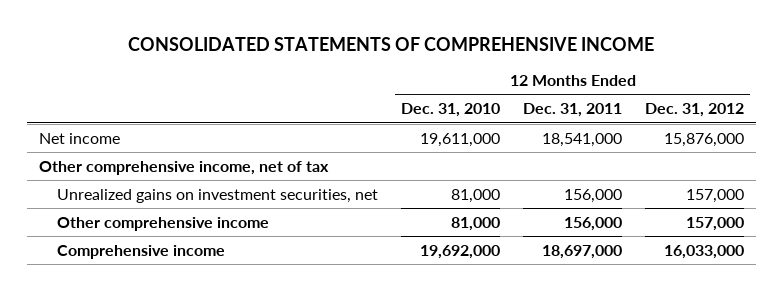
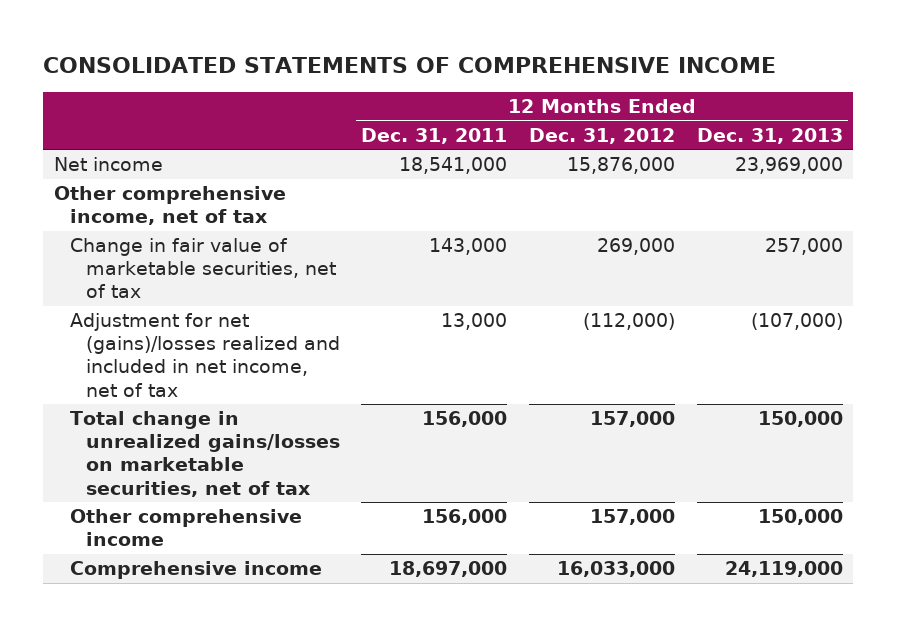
[401,103,501,118] Dec. 31, 2010 -> none
none -> [696,127,843,144] Dec. 31, 2013
none -> [69,238,336,299] Change in fair value of marketable securities, net of tax
none -> [69,313,340,397] Adjustment for net (gains)/losses realized and included in net income, net of tax
[56,188,378,203] Unrealized gains on investment securities, net -> [69,411,340,497] Total change in unrealized gains/losses on marketable securities, net of tax

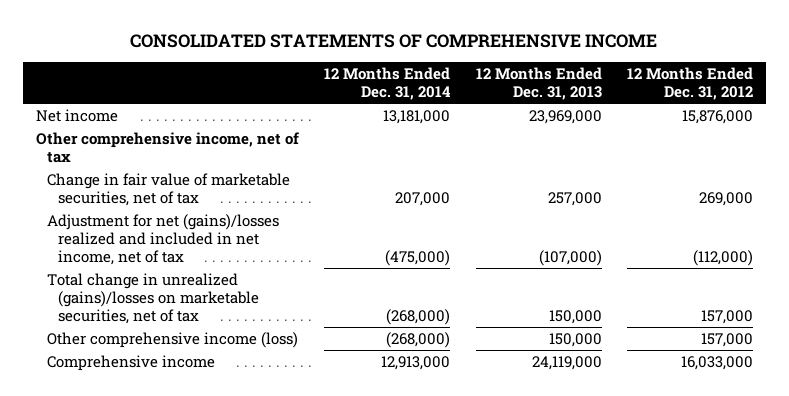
[361,127,508,144] Dec. 31, 2011 -> none
none -> [324,67,452,100] 12 Months Ended Dec. 31, 2014
[69,411,340,497] Total change in unrealized gains/losses on marketable securities, net of tax -> [47,273,260,324] Total change in unrealized (gains)/losses on marketable securities, net of tax
[69,509,302,547] Other comprehensive income -> [47,332,299,349] Other comprehensive income (loss)

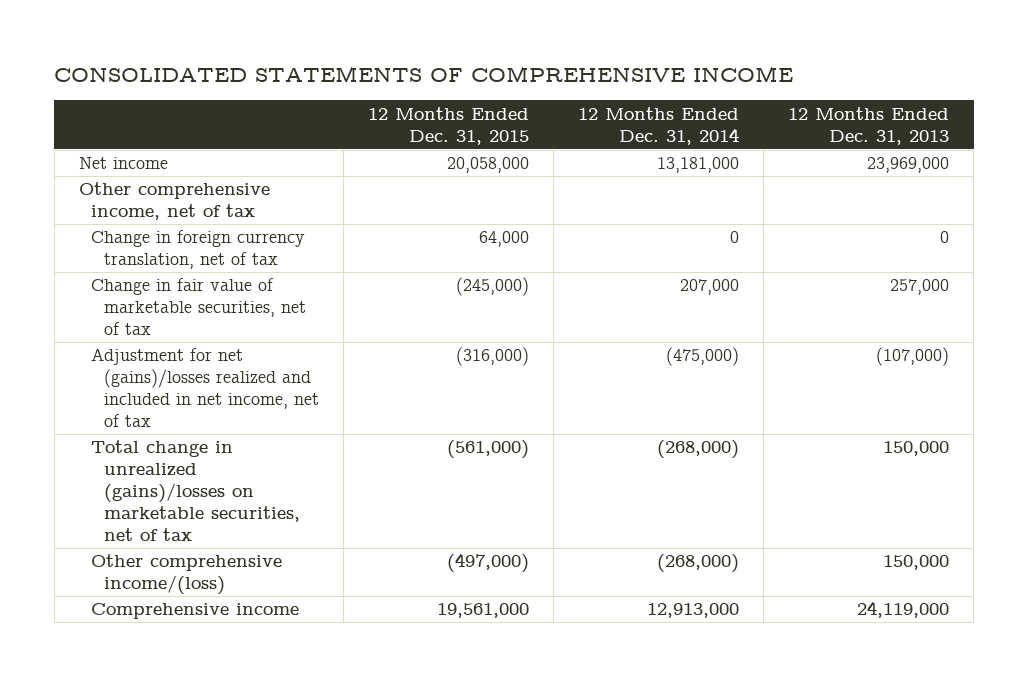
[626,67,753,100] 12 Months Ended Dec. 31, 2012 -> none
none -> [368,106,530,145] 12 Months Ended Dec. 31, 2015
none -> [91,230,306,270] Change in foreign currency translation, net of tax
[47,332,299,349] Other comprehensive income (loss) -> [91,554,283,596] Other comprehensive income/(loss)

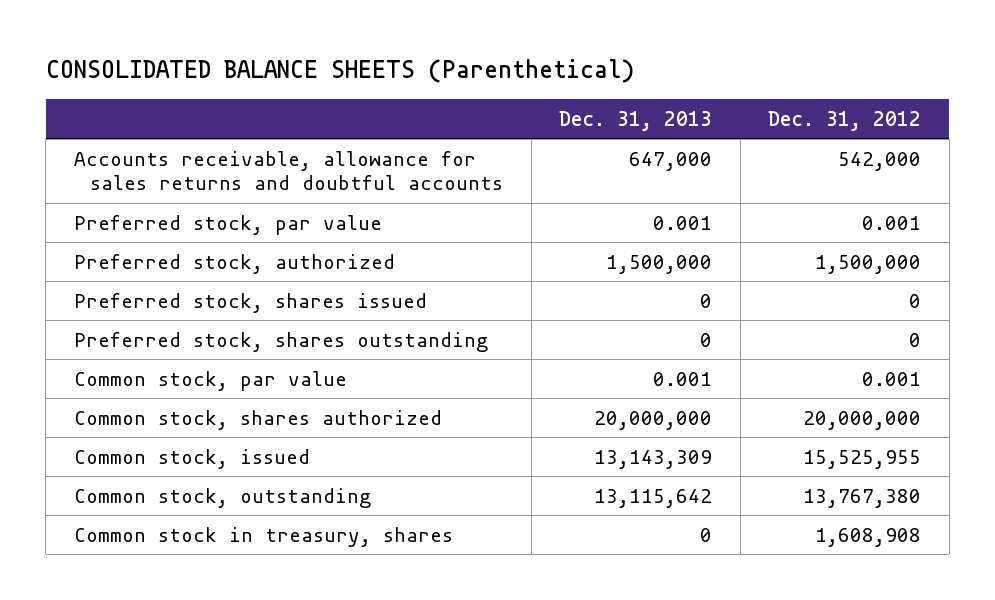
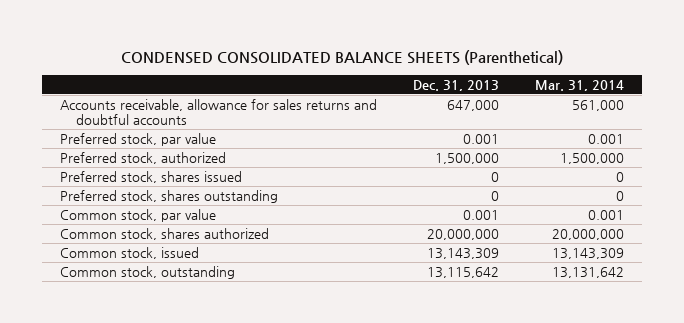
[45,59,634,84] CONSOLIDATED BALANCE SHEETS (Parenthetical) -> [120,49,563,65] CONDENSED CONSOLIDATED BALANCE SHEETS (Parenthetical)
[768,110,922,131] Dec. 31, 2012 -> none
none -> [534,79,624,91] Mar. 31, 2014
[73,526,453,547] Common stock in treasury, shares -> none

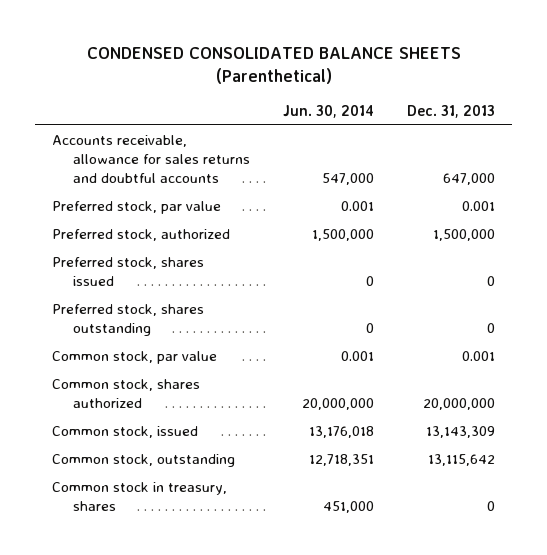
[534,79,624,91] Mar. 31, 2014 -> none
none -> [283,104,375,118] Jun. 30, 2014
none -> [52,482,228,512] Common stock in treasury, shares

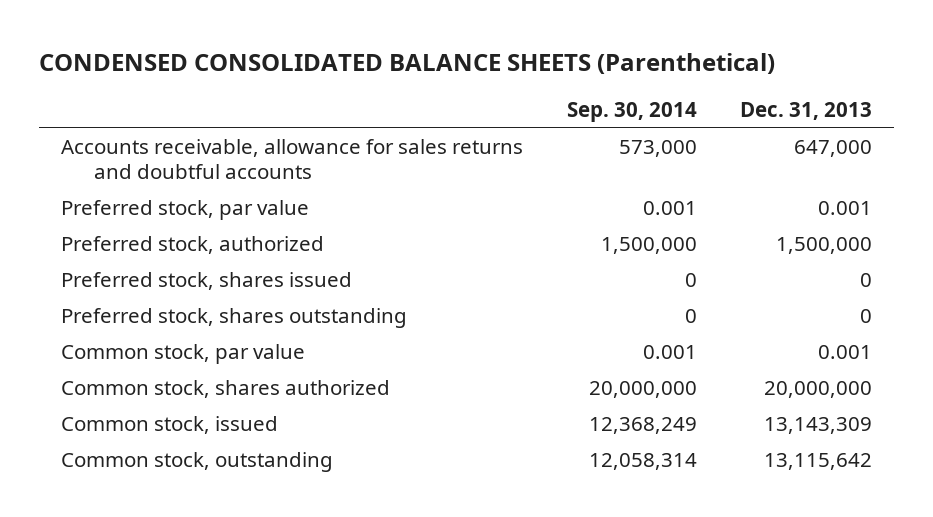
[283,104,375,118] Jun. 30, 2014 -> none
none -> [566,102,697,123] Sep. 30, 2014
[52,482,228,512] Common stock in treasury, shares -> none

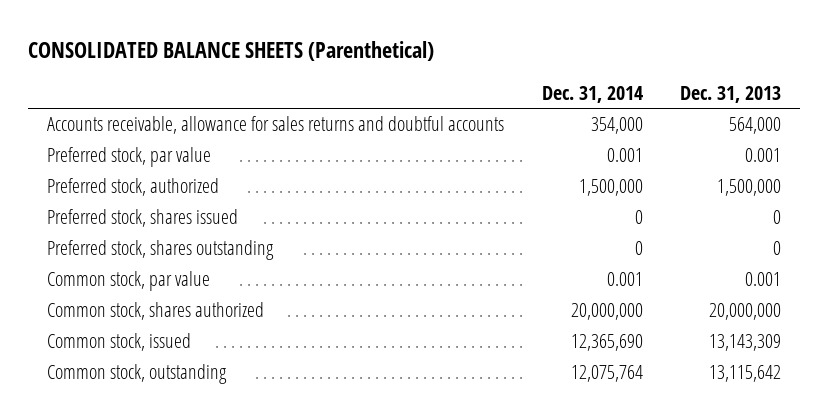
[38,53,775,75] CONDENSED CONSOLIDATED BALANCE SHEETS (Parenthetical) -> [28,41,435,62] CONSOLIDATED BALANCE SHEETS (Parenthetical)
[566,102,697,123] Sep. 30, 2014 -> none
none -> [541,85,643,103] Dec. 31, 2014
[794,140,873,158] 647,000 -> [729,117,782,135] 564,000

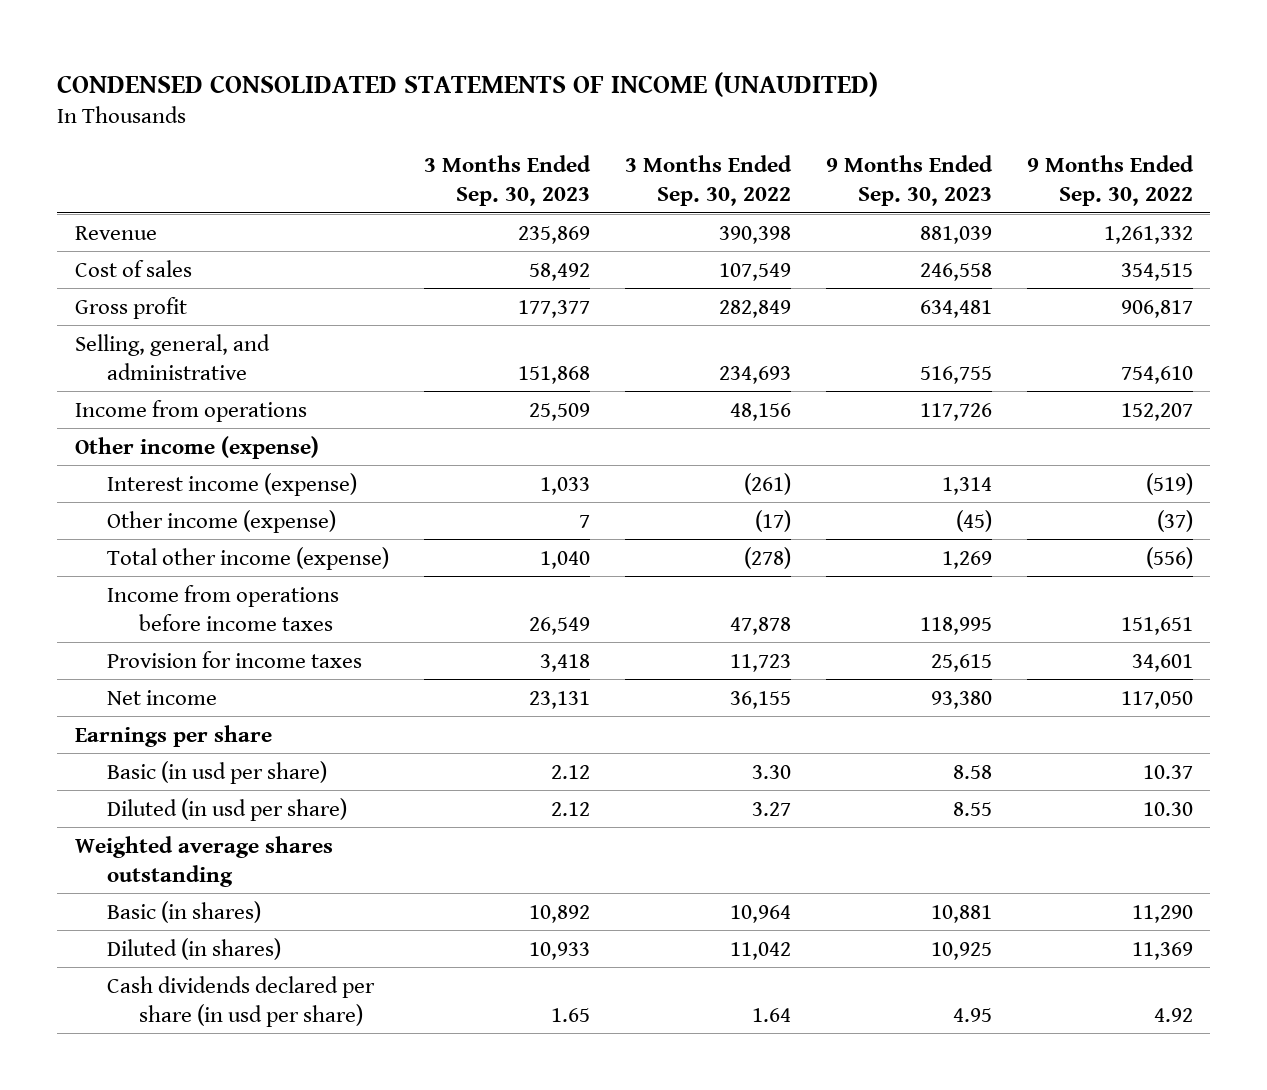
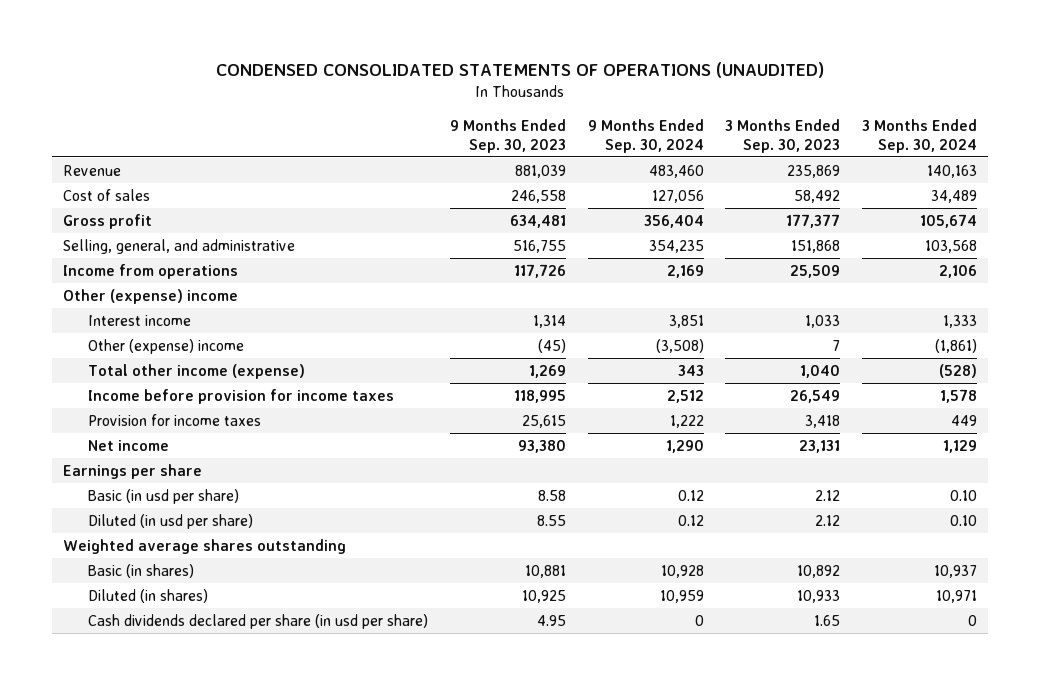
[57,71,879,97] CONDENSED CONSOLIDATED STATEMENTS OF INCOME (UNAUDITED) -> [216,62,825,79] CONDENSED CONSOLIDATED STATEMENTS OF OPERATIONS (UNAUDITED)
[624,154,792,207] 3 Months Ended Sep. 30, 2022 -> none
[1026,154,1194,207] 9 Months Ended Sep. 30, 2022 -> none
none -> [587,118,704,153] 9 Months Ended Sep. 30, 2024
none -> [862,118,978,153] 3 Months Ended Sep. 30, 2024
[74,435,319,459] Other income (expense) -> [63,288,239,304] Other (expense) income
[106,472,357,496] Interest income (expense) -> [87,314,191,326] Interest income
[106,509,336,533] Other income (expense) -> [87,338,244,354] Other (expense) income
[106,584,339,632] Income from operations before income taxes -> [87,388,394,404] Income before provision for income taxes

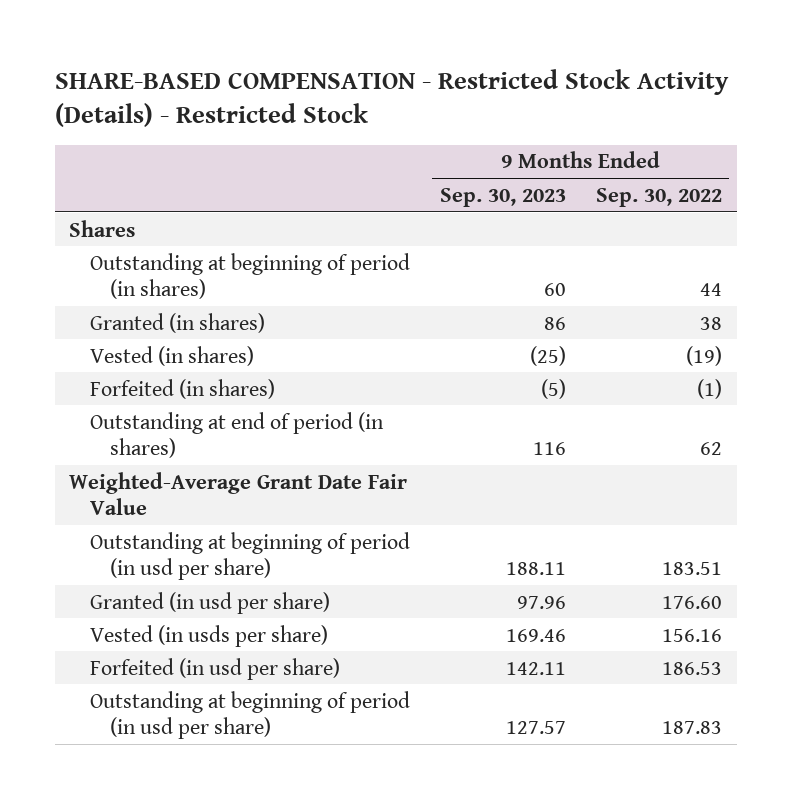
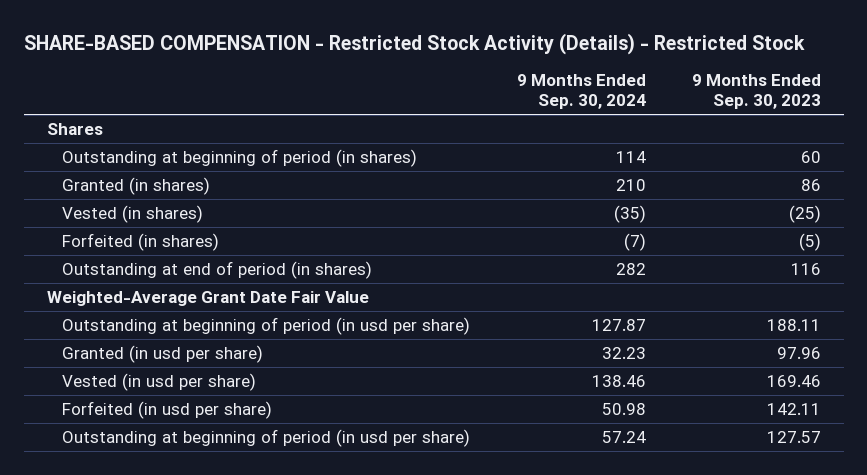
[595,187,722,207] Sep. 30, 2022 -> none
none -> [516,74,646,110] 9 Months Ended Sep. 30, 2024
[89,624,328,647] Vested (in usds per share) -> [62,372,257,391] Vested (in usd per share)

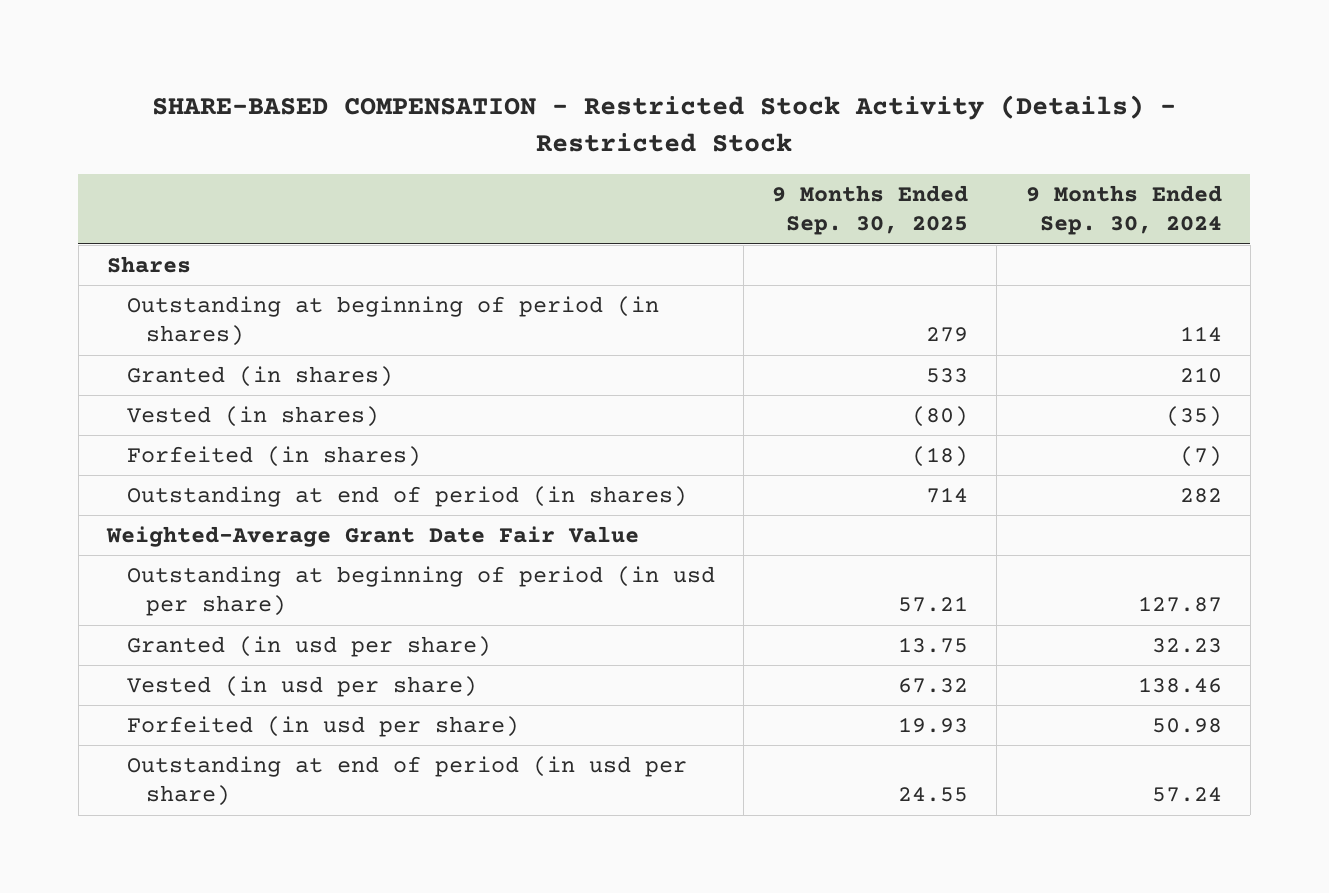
[691,74,821,110] 9 Months Ended Sep. 30, 2023 -> none
none -> [772,184,969,236] 9 Months Ended Sep. 30, 2025
[62,428,471,447] Outstanding at beginning of period (in usd per share) -> [126,755,687,807] Outstanding at end of period (in usd per share)

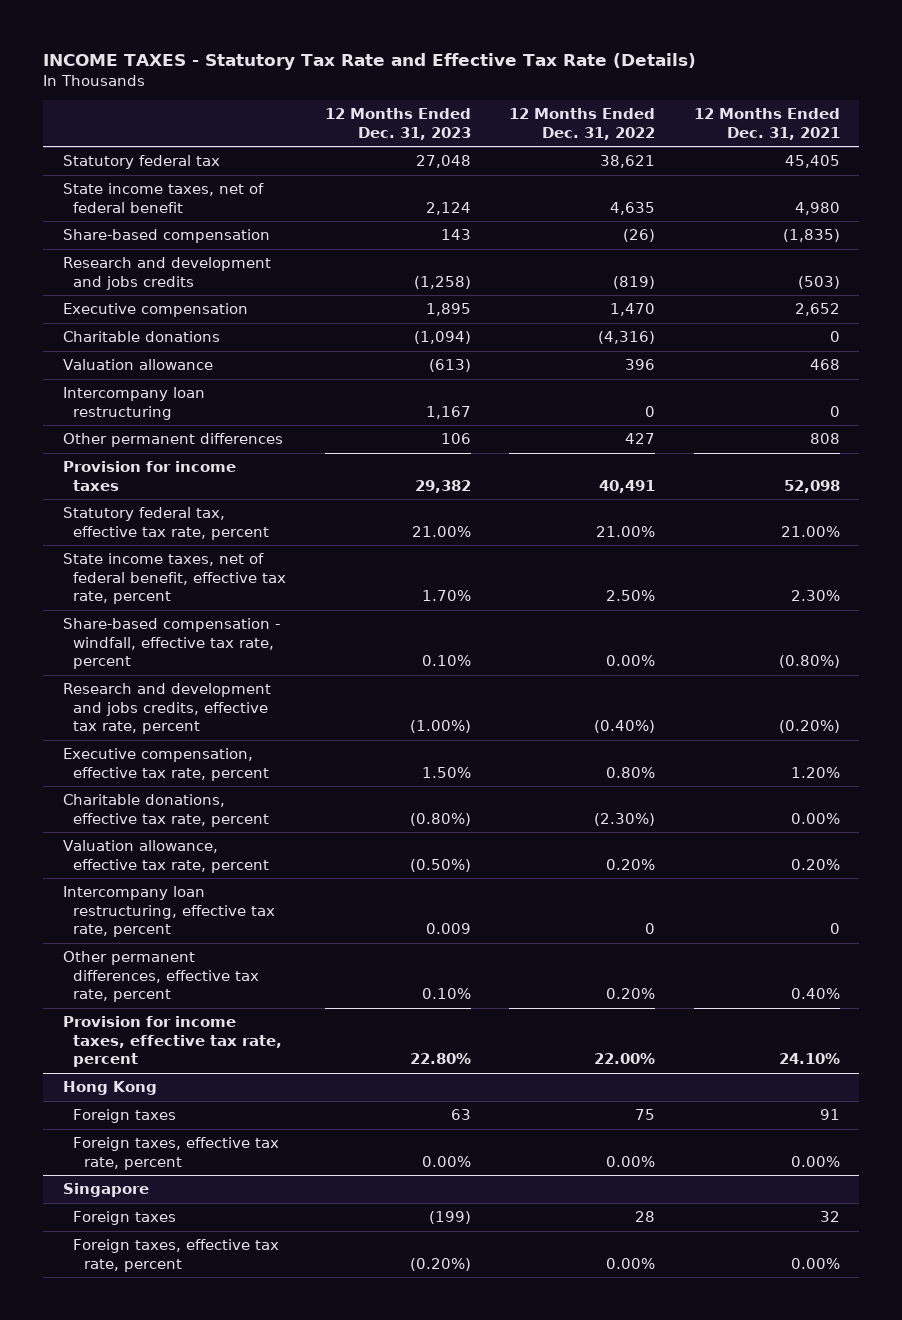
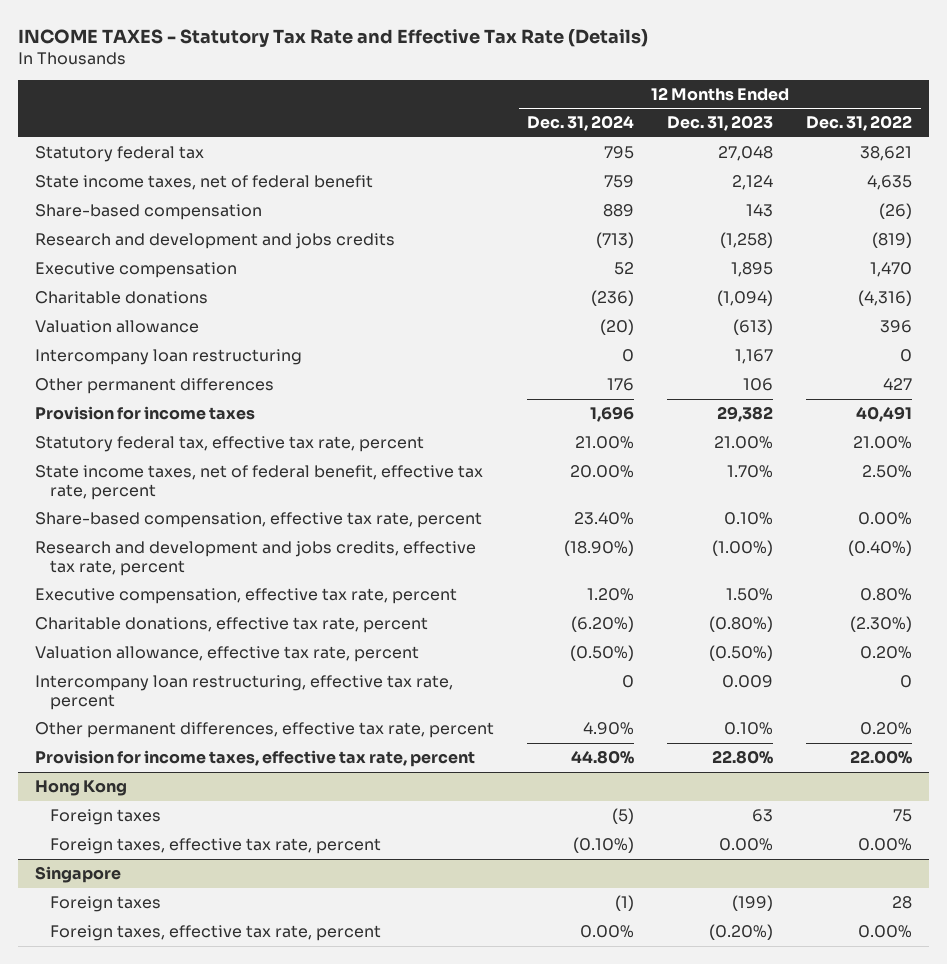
[693,108,840,140] 12 Months Ended Dec. 31, 2021 -> none
none -> [526,115,634,132] Dec. 31, 2024
[62,618,280,669] Share-based compensation - windfall, effective tax rate, percent -> [34,512,482,529] Share-based compensation, effective tax rate, percent

